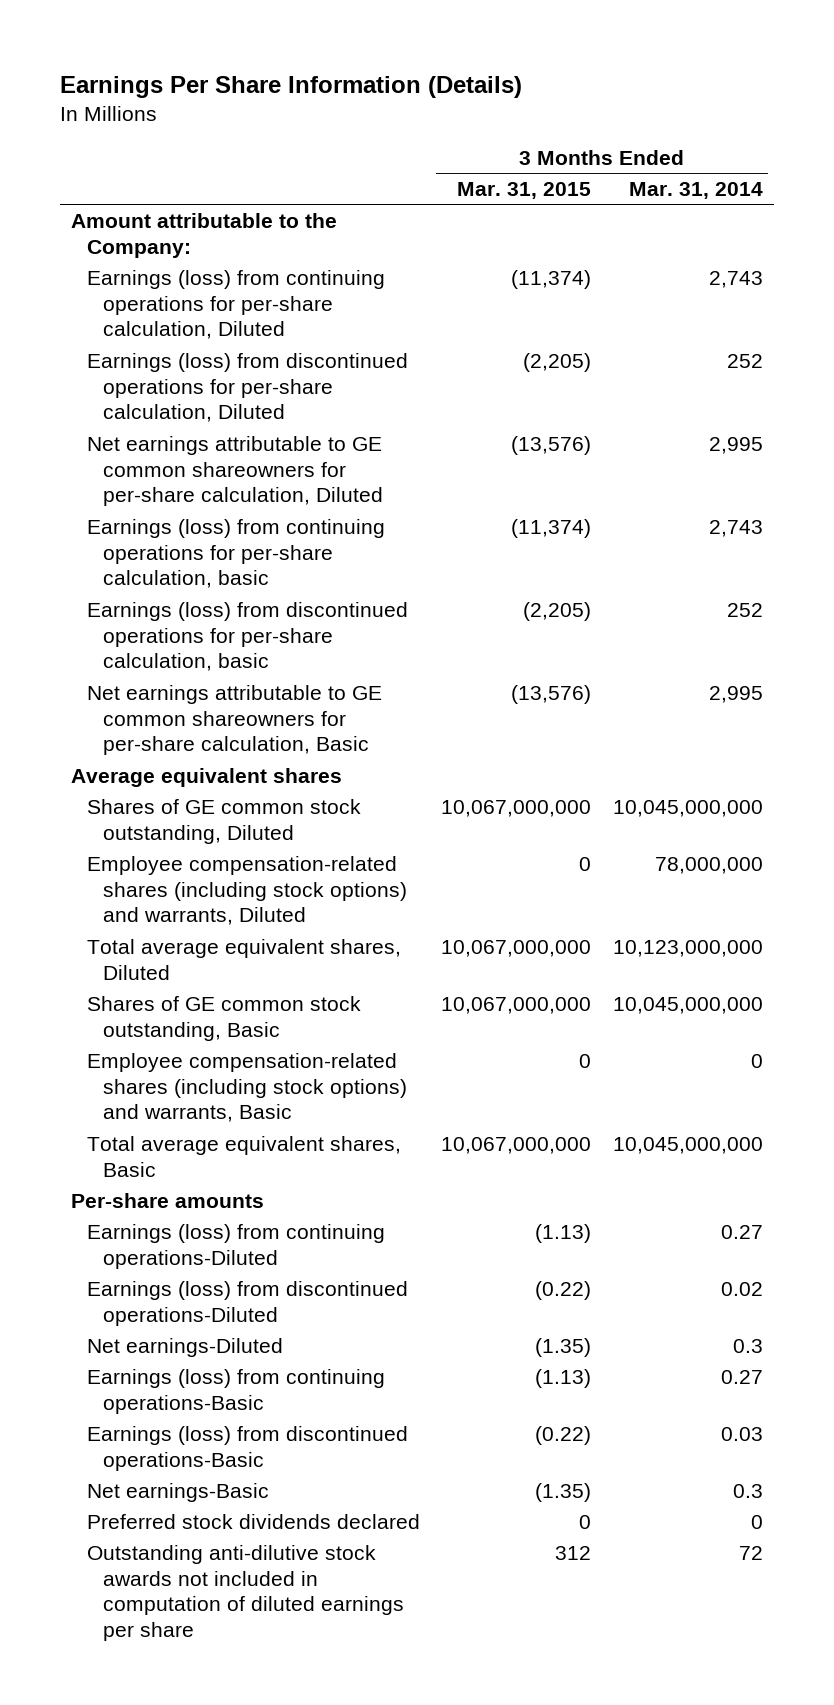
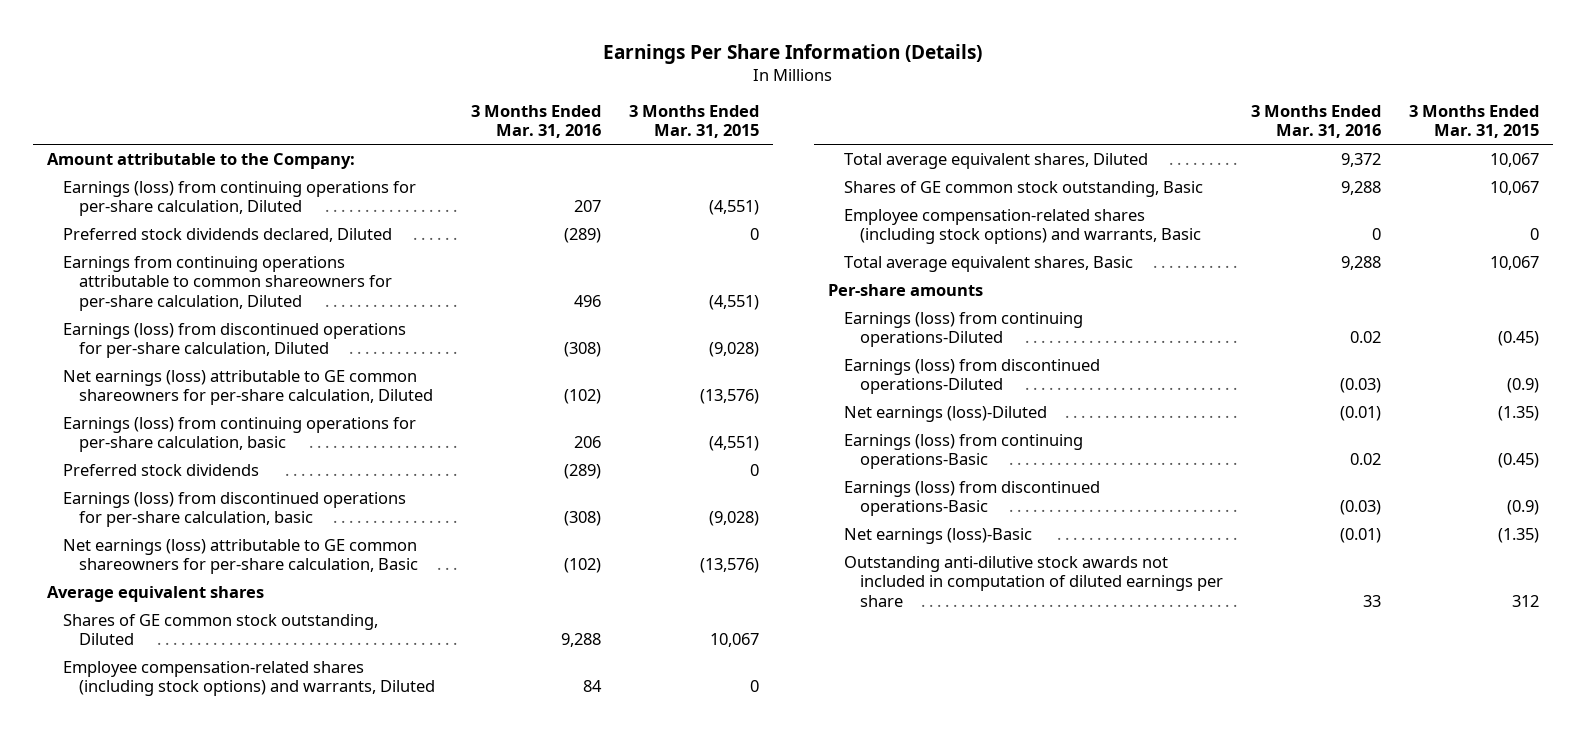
[628,181,763,199] Mar. 31, 2014 -> none
none -> [470,104,601,139] 3 Months Ended Mar. 31, 2016
[511,269,592,289] (11,374) -> [708,200,759,216] (4,551)
none -> [63,227,393,242] Preferred stock dividends declared, Diluted
none -> [63,255,393,312] Earnings from continuing operations attributable to common shareowners for per-share calculation, Diluted
[523,352,592,372] (2,205) -> [708,342,759,358] (9,028)
[86,435,383,507] Net earnings attributable to GE common shareowners for per-share calculation, Diluted -> [63,369,434,406] Net earnings (loss) attributable to GE common shareowners for per-share calculation, Diluted
[511,518,592,538] (11,374) -> [708,436,759,452] (4,551)
none -> [63,463,260,476] Preferred stock dividends
[523,601,592,621] (2,205) -> [708,511,759,527] (9,028)
[86,684,382,756] Net earnings attributable to GE common shareowners for per-share calculation, Basic -> [63,538,419,575] Net earnings (loss) attributable to GE common shareowners for per-share calculation, Basic
[441,799,592,817] 10,067,000,000 -> [709,633,759,648] 10,067
[441,939,592,957] 10,067,000,000 -> [1490,152,1540,167] 10,067
[441,996,592,1014] 10,067,000,000 -> [1490,180,1540,195] 10,067
[441,1136,592,1154] 10,067,000,000 -> [1490,255,1540,270] 10,067
[86,1513,420,1529] Preferred stock dividends declared -> none
[535,1223,592,1243] (1.13) -> [1498,331,1540,347] (0.45)
[535,1280,592,1300] (0.22) -> [1507,378,1540,394] (0.9)
[86,1337,283,1357] Net earnings-Diluted -> [843,405,1047,422] Net earnings (loss)-Diluted
[535,1368,592,1388] (1.13) -> [1498,453,1540,469] (0.45)
[535,1425,592,1445] (0.22) -> [1507,500,1540,516] (0.9)
[86,1482,269,1502] Net earnings-Basic -> [843,527,1032,544] Net earnings (loss)-Basic

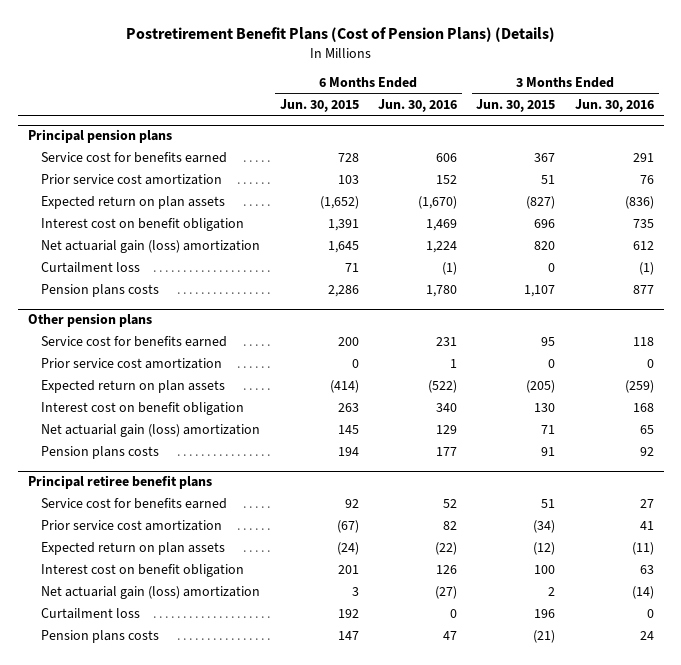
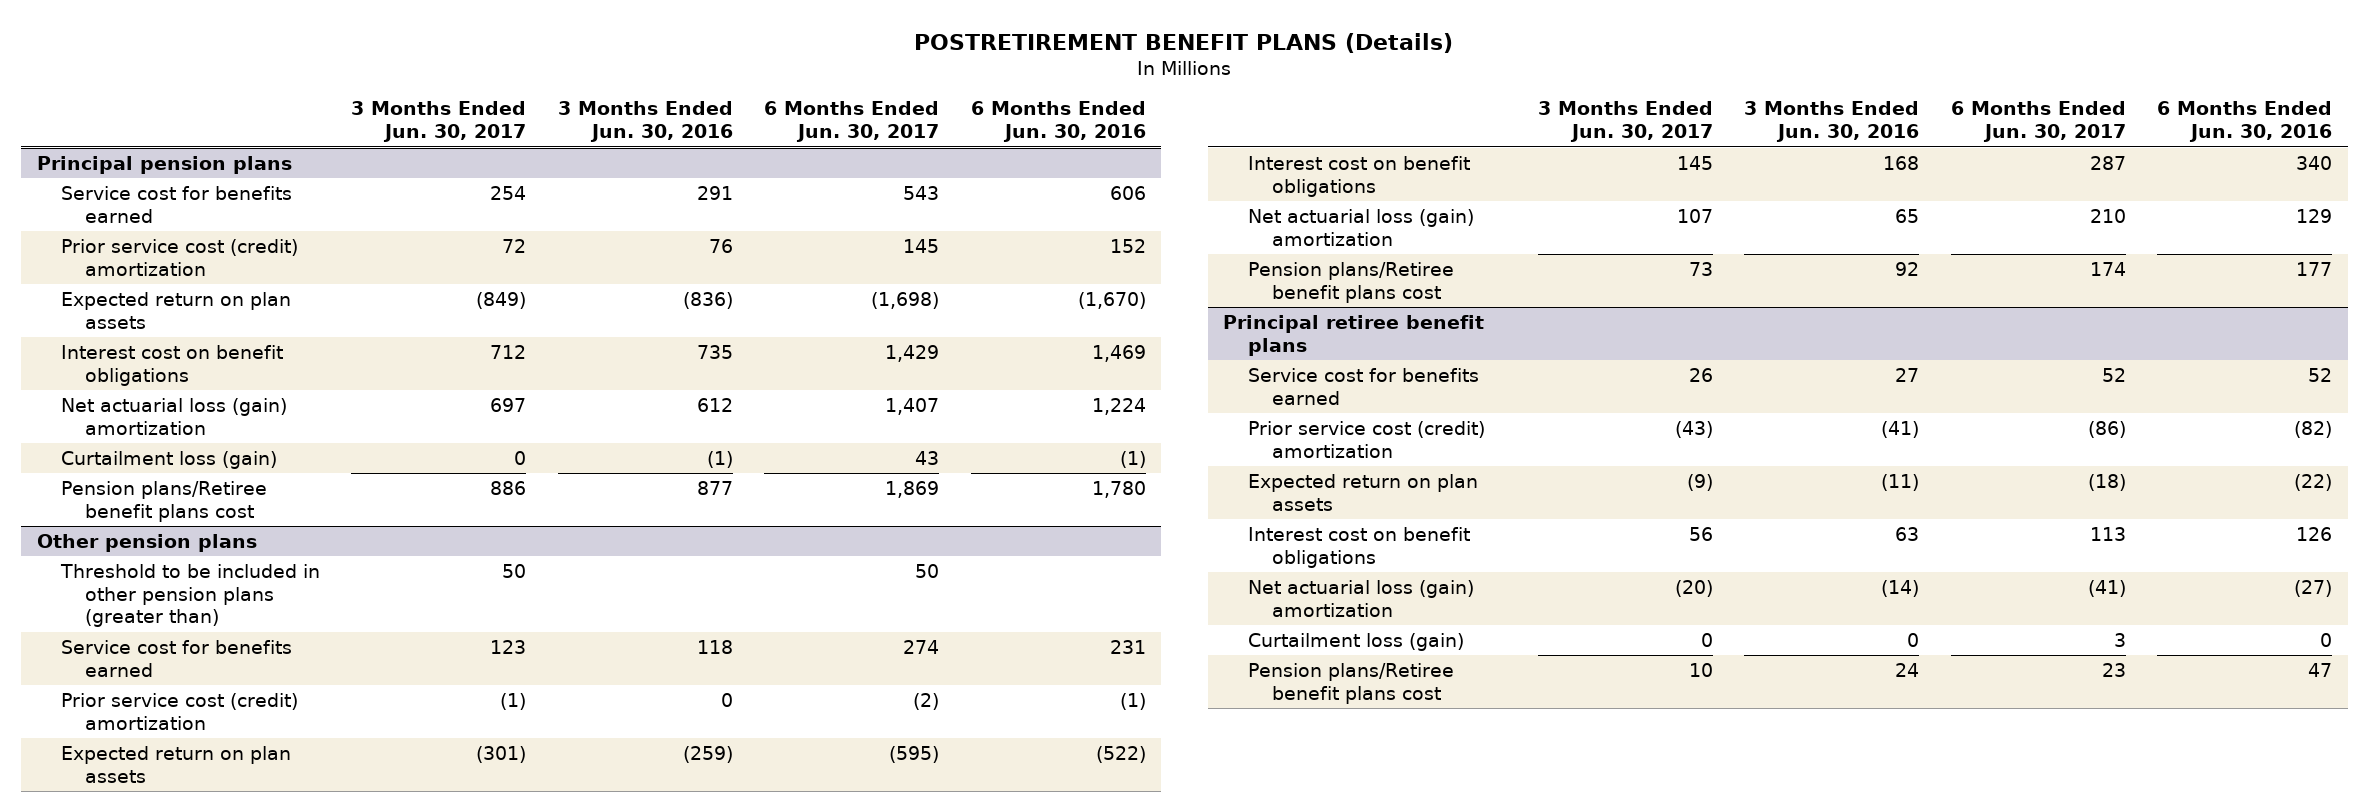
[125,27,555,43] Postretirement Benefit Plans (Cost of Pension Plans) (Details) -> [914,32,1454,53] POSTRETIREMENT BENEFIT PLANS (Details)
[279,99,359,113] Jun. 30, 2015 -> none
[476,99,556,113] Jun. 30, 2015 -> none
none -> [351,101,527,143] 3 Months Ended Jun. 30, 2017
none -> [764,101,940,143] 6 Months Ended Jun. 30, 2017
[41,174,223,186] Prior service cost amortization -> [61,238,299,276] Prior service cost (credit) amortization
[41,218,245,232] Interest cost on benefit obligation -> [61,344,284,386] Interest cost on benefit obligations
[41,240,261,254] Net actuarial gain (loss) amortization -> [61,397,288,435] Net actuarial loss (gain) amortization
[41,262,141,274] Curtailment loss -> [61,450,278,469] Curtailment loss (gain)
[41,284,160,298] Pension plans costs -> [61,480,268,522] Pension plans/Retiree benefit plans cost
none -> [60,563,321,628] Threshold to be included in other pension plans (greater than)
[41,358,223,370] Prior service cost amortization -> [61,692,299,730] Prior service cost (credit) amortization
[449,359,457,369] 1 -> [1119,692,1146,710] (1)
[41,402,245,416] Interest cost on benefit obligation -> [1247,155,1470,197] Interest cost on benefit obligations
[41,424,261,438] Net actuarial gain (loss) amortization -> [1247,208,1474,246] Net actuarial loss (gain) amortization
[41,446,160,460] Pension plans costs -> [1247,261,1454,303] Pension plans/Retiree benefit plans cost
[41,520,223,532] Prior service cost amortization -> [1247,420,1485,458] Prior service cost (credit) amortization
[442,521,457,531] 82 -> [2294,420,2333,438] (82)
[639,521,654,531] 41 -> [1881,420,1920,438] (41)
[41,564,245,578] Interest cost on benefit obligation -> [1247,526,1470,568] Interest cost on benefit obligations
[41,586,261,600] Net actuarial gain (loss) amortization -> [1247,579,1474,617] Net actuarial loss (gain) amortization
[41,608,141,620] Curtailment loss -> [1247,632,1464,651] Curtailment loss (gain)
[41,630,160,644] Pension plans costs -> [1247,662,1454,704] Pension plans/Retiree benefit plans cost

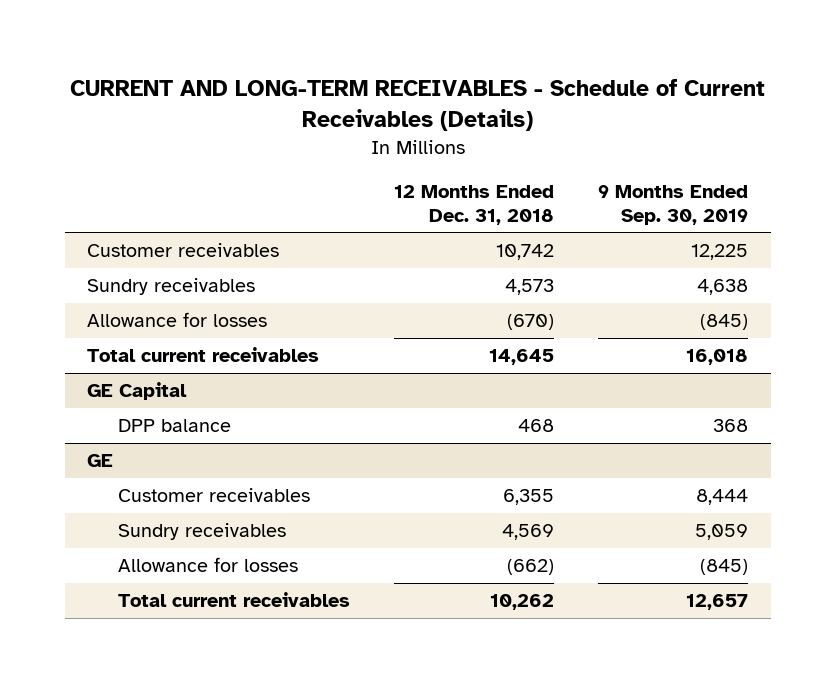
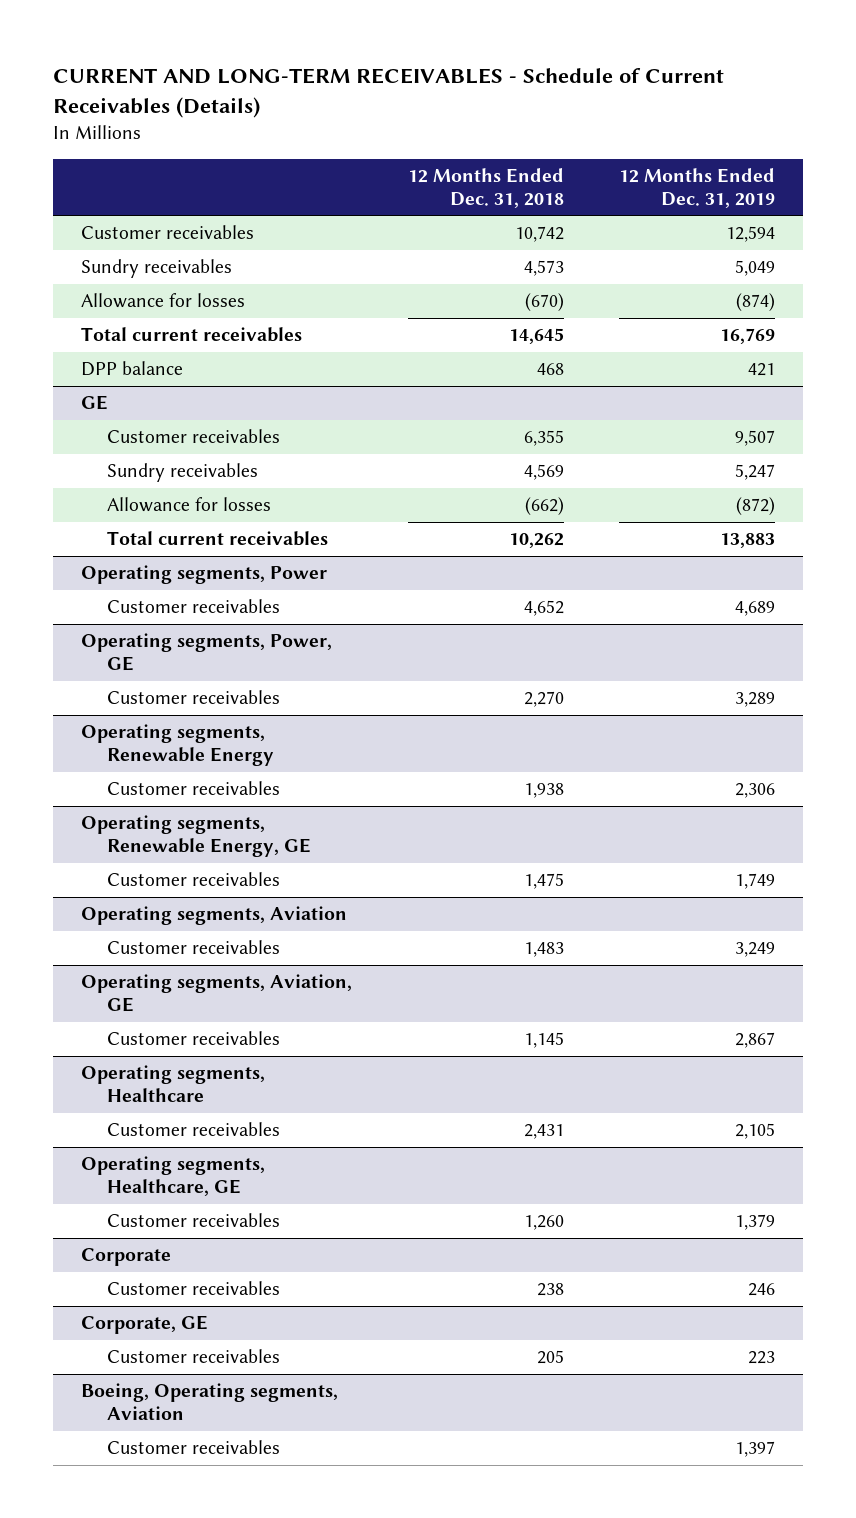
[598,184,749,225] 9 Months Ended Sep. 30, 2019 -> none
none -> [619,167,776,208] 12 Months Ended Dec. 31, 2019
[87,382,188,401] GE Capital -> none
none -> [81,565,328,585] Operating segments, Power
none -> [107,599,281,614] Customer receivables
none -> [81,633,333,671] Operating segments, Power, GE
none -> [107,690,281,705] Customer receivables
none -> [81,724,275,766] Operating segments, Renewable Energy
none -> [107,781,281,796] Customer receivables
none -> [81,815,312,857] Operating segments, Renewable Energy, GE
none -> [107,872,281,887] Customer receivables
none -> [81,906,348,926] Operating segments, Aviation
none -> [107,940,281,955] Customer receivables
none -> [81,974,353,1012] Operating segments, Aviation, GE
none -> [107,1031,281,1046] Customer receivables
none -> [81,1065,266,1102] Operating segments, Healthcare
none -> [107,1122,281,1137] Customer receivables
none -> [81,1156,266,1196] Operating segments, Healthcare, GE
none -> [107,1213,281,1228] Customer receivables
none -> [81,1248,172,1267] Corporate
none -> [107,1281,281,1296] Customer receivables
none -> [81,1315,209,1335] Corporate, GE
none -> [107,1349,281,1364] Customer receivables
none -> [81,1383,339,1420] Boeing, Operating segments, Aviation
none -> [107,1440,281,1455] Customer receivables

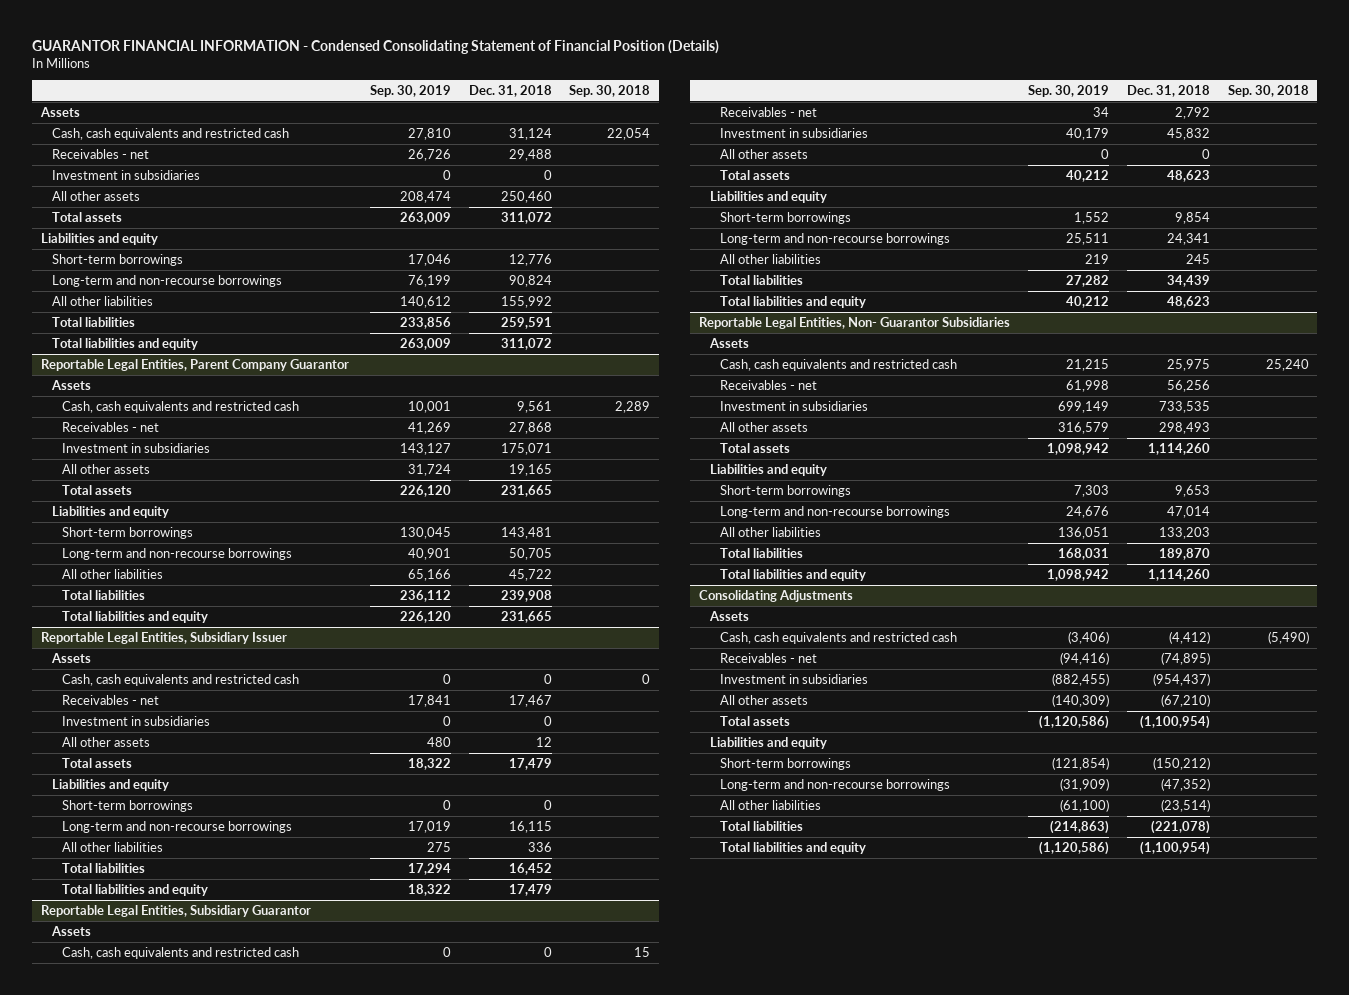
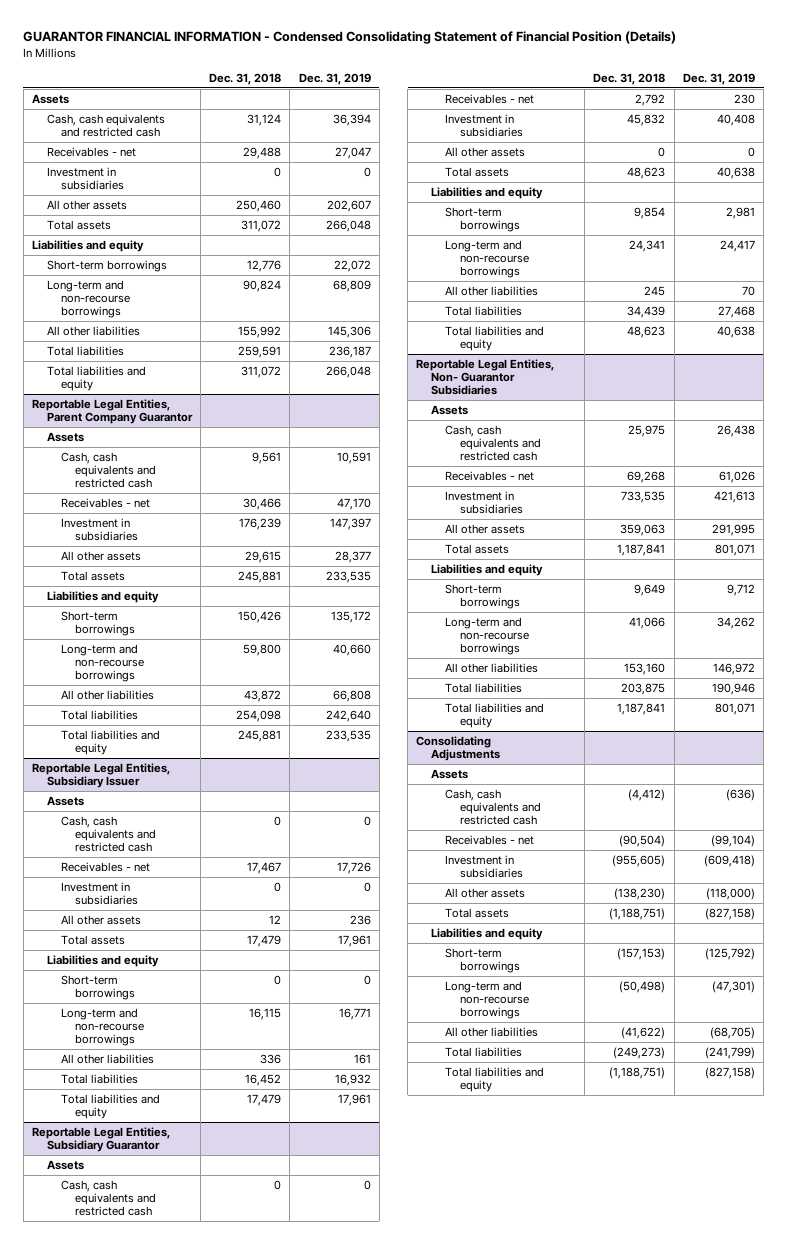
[369,84,451,97] Sep. 30, 2019 -> none
[569,84,651,97] Sep. 30, 2018 -> none
none -> [298,72,371,85] Dec. 31, 2019
[508,421,552,434] 27,868 -> [243,497,282,510] 30,466
[500,442,552,455] 175,071 -> [239,517,282,530] 176,239
[508,463,552,476] 19,165 -> [245,550,282,563] 29,615
[500,484,552,497] 231,665 -> [238,570,282,583] 245,881
[500,526,552,539] 143,481 -> [238,610,282,623] 150,426
[508,547,552,560] 50,705 -> [243,643,282,656] 59,800
[508,568,552,581] 45,722 -> [244,689,282,702] 43,872
[500,589,552,602] 239,908 -> [236,709,282,722] 254,098
[500,610,552,623] 231,665 -> [238,729,282,742] 245,881
[1166,379,1210,392] 56,256 -> [627,470,666,483] 69,268
[1158,421,1210,434] 298,493 -> [620,523,666,536] 359,063
[1147,442,1210,455] 1,114,260 -> [617,543,666,556] 1,187,841
[1174,484,1210,497] 9,653 -> [634,583,666,596] 9,649
[1166,505,1210,518] 47,014 -> [629,616,666,629] 41,066
[1158,526,1210,539] 133,203 -> [624,662,666,675] 153,160
[1158,547,1210,560] 189,870 -> [621,682,666,695] 203,875
[1147,568,1210,581] 1,114,260 -> [617,702,666,715] 1,187,841
[1160,651,1210,665] (74,895) -> [619,834,666,847] (90,504)
[1152,672,1210,686] (954,437) -> [612,854,666,867] (955,605)
[1160,693,1210,707] (67,210) -> [614,887,666,900] (138,230)
[1139,714,1210,729] (1,100,954) -> [609,907,666,920] (1,188,751)
[1152,756,1210,770] (150,212) -> [617,947,666,960] (157,153)
[1160,777,1210,791] (47,352) -> [619,980,666,993] (50,498)
[1160,798,1210,812] (23,514) -> [621,1026,666,1039] (41,622)
[1150,819,1210,834] (221,078) -> [613,1046,666,1059] (249,273)
[1139,840,1210,855] (1,100,954) -> [609,1066,666,1079] (1,188,751)

